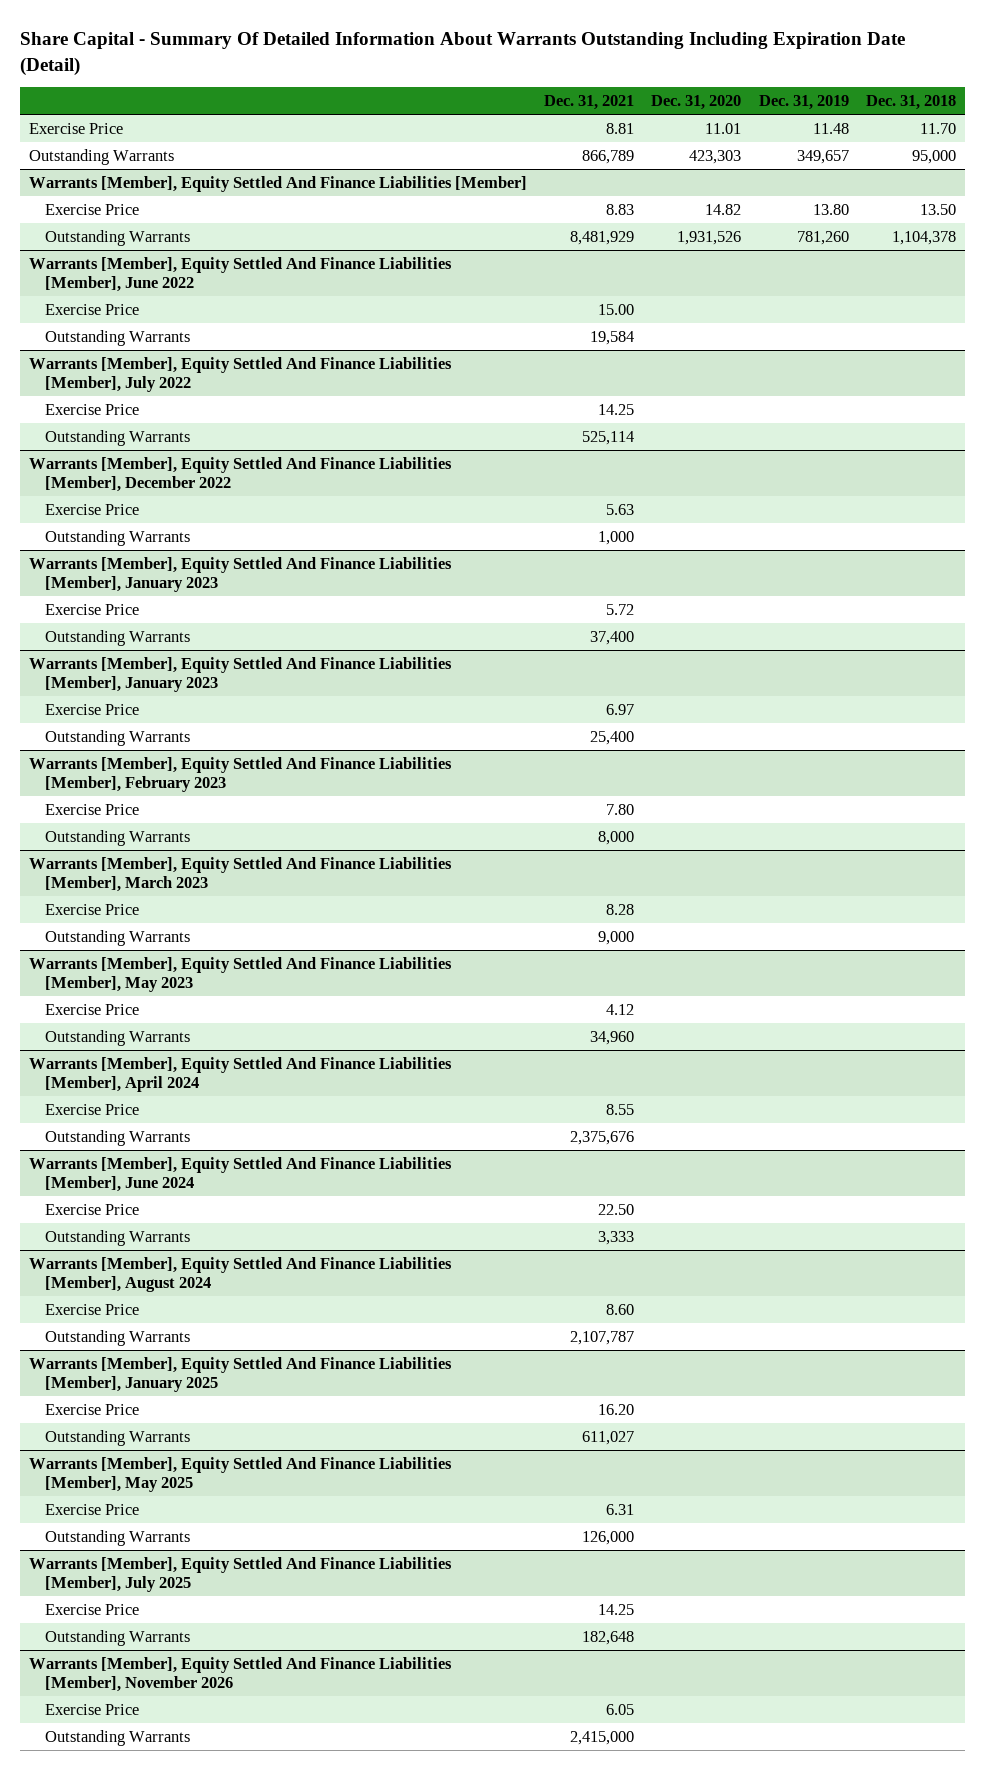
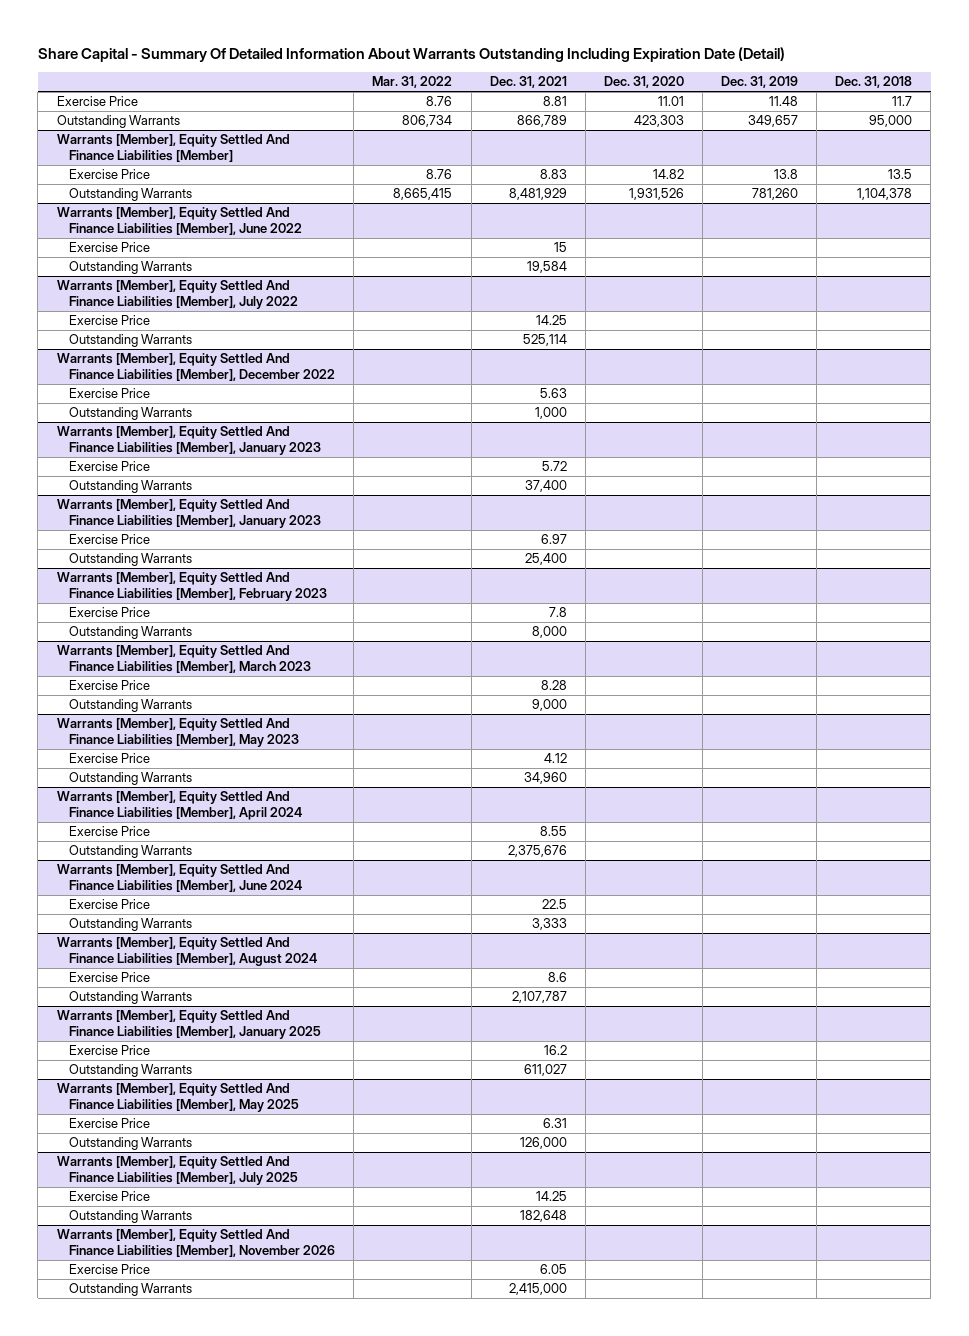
none -> [372,76,453,89] Mar. 31, 2022
[919,122,956,134] 11.70 -> [892,96,913,107] 11.7
[812,203,849,215] 13.80 -> [773,169,798,180] 13.8
[919,203,956,215] 13.50 -> [888,169,913,180] 13.5
[597,303,634,315] 15.00 -> [553,242,567,253] 15
[605,803,634,815] 7.80 -> [548,607,567,618] 7.8
[597,1203,634,1215] 22.50 -> [541,899,567,910] 22.5
[605,1303,634,1315] 8.60 -> [547,972,567,983] 8.6
[597,1403,634,1415] 16.20 -> [543,1045,567,1056] 16.2

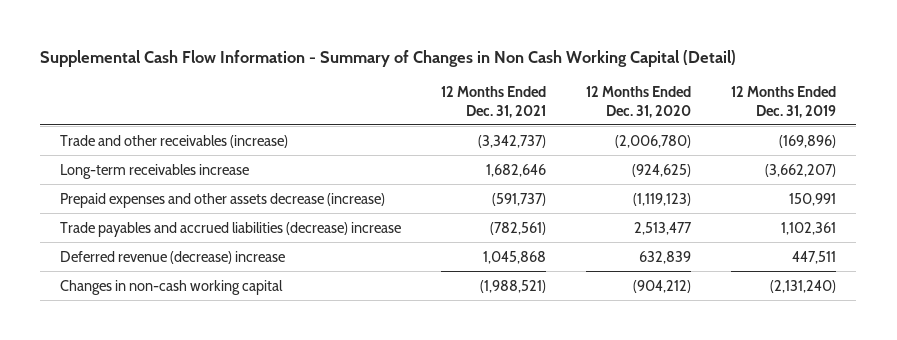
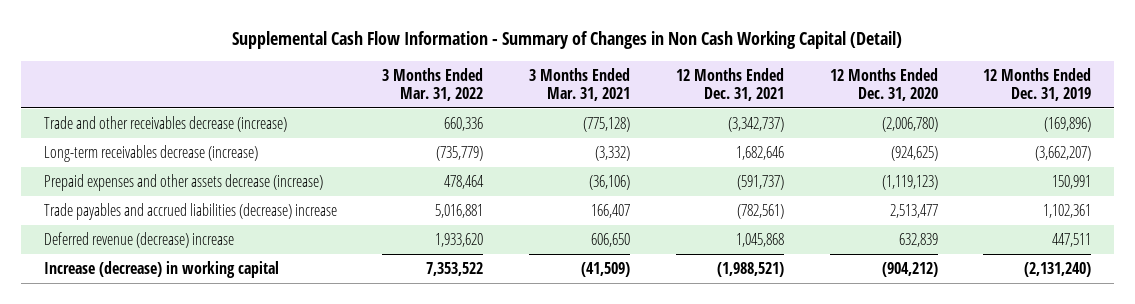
none -> [382,67,484,102] 3 Months Ended Mar. 31, 2022
none -> [529,67,631,102] 3 Months Ended Mar. 31, 2021
[60,134,289,148] Trade and other receivables (increase) -> [43,115,287,132] Trade and other receivables decrease (increase)
[60,163,250,179] Long-term receivables increase -> [43,144,258,162] Long-term receivables decrease (increase)
[60,279,284,295] Changes in non-cash working capital -> [43,260,279,278] Increase (decrease) in working capital

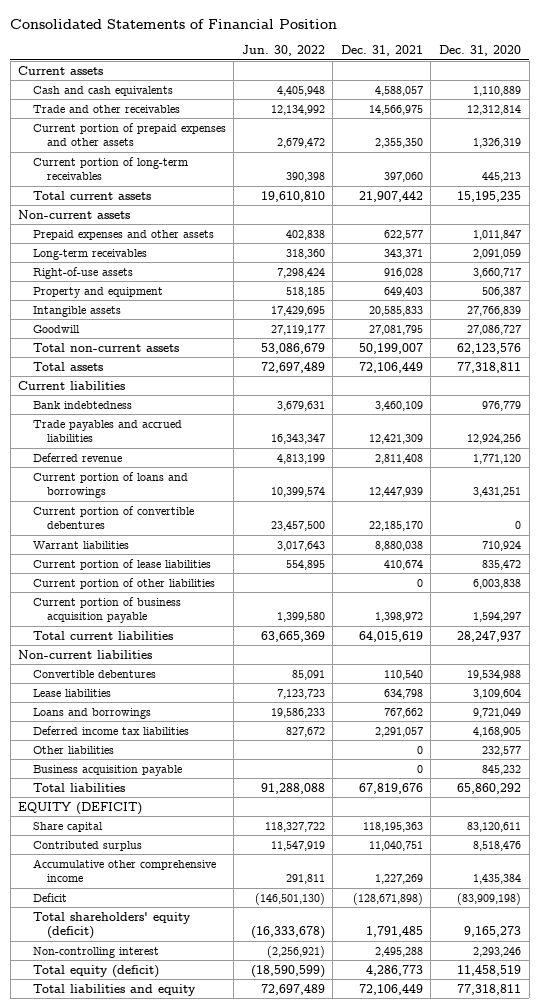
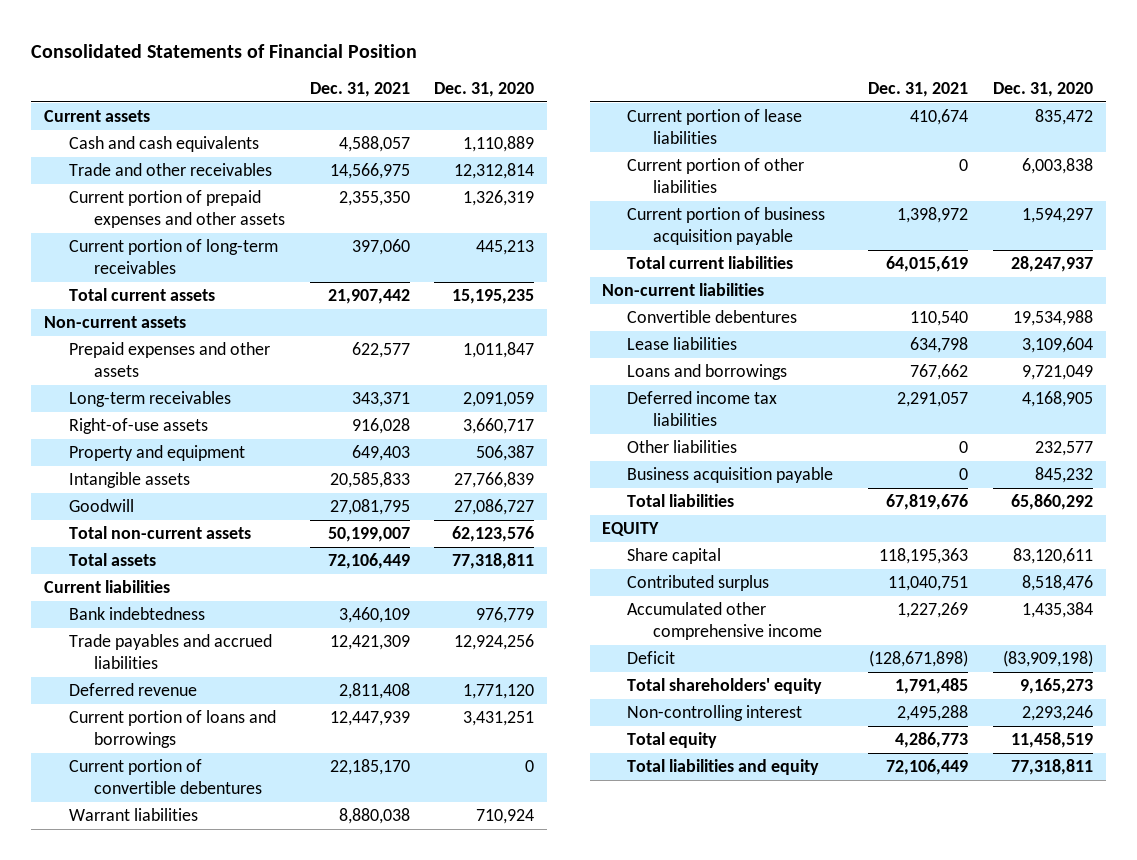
[241,45,325,57] Jun. 30, 2022 -> none
[18,801,143,815] EQUITY (DEFICIT) -> [602,521,660,536] EQUITY
[32,858,216,883] Accumulative other comprehensive income -> [627,601,822,641] Accumulated other comprehensive income
[32,911,191,940] Total shareholders' equity (deficit) -> [627,677,823,694] Total shareholders' equity
[32,964,159,978] Total equity (deficit) -> [627,731,718,748] Total equity

